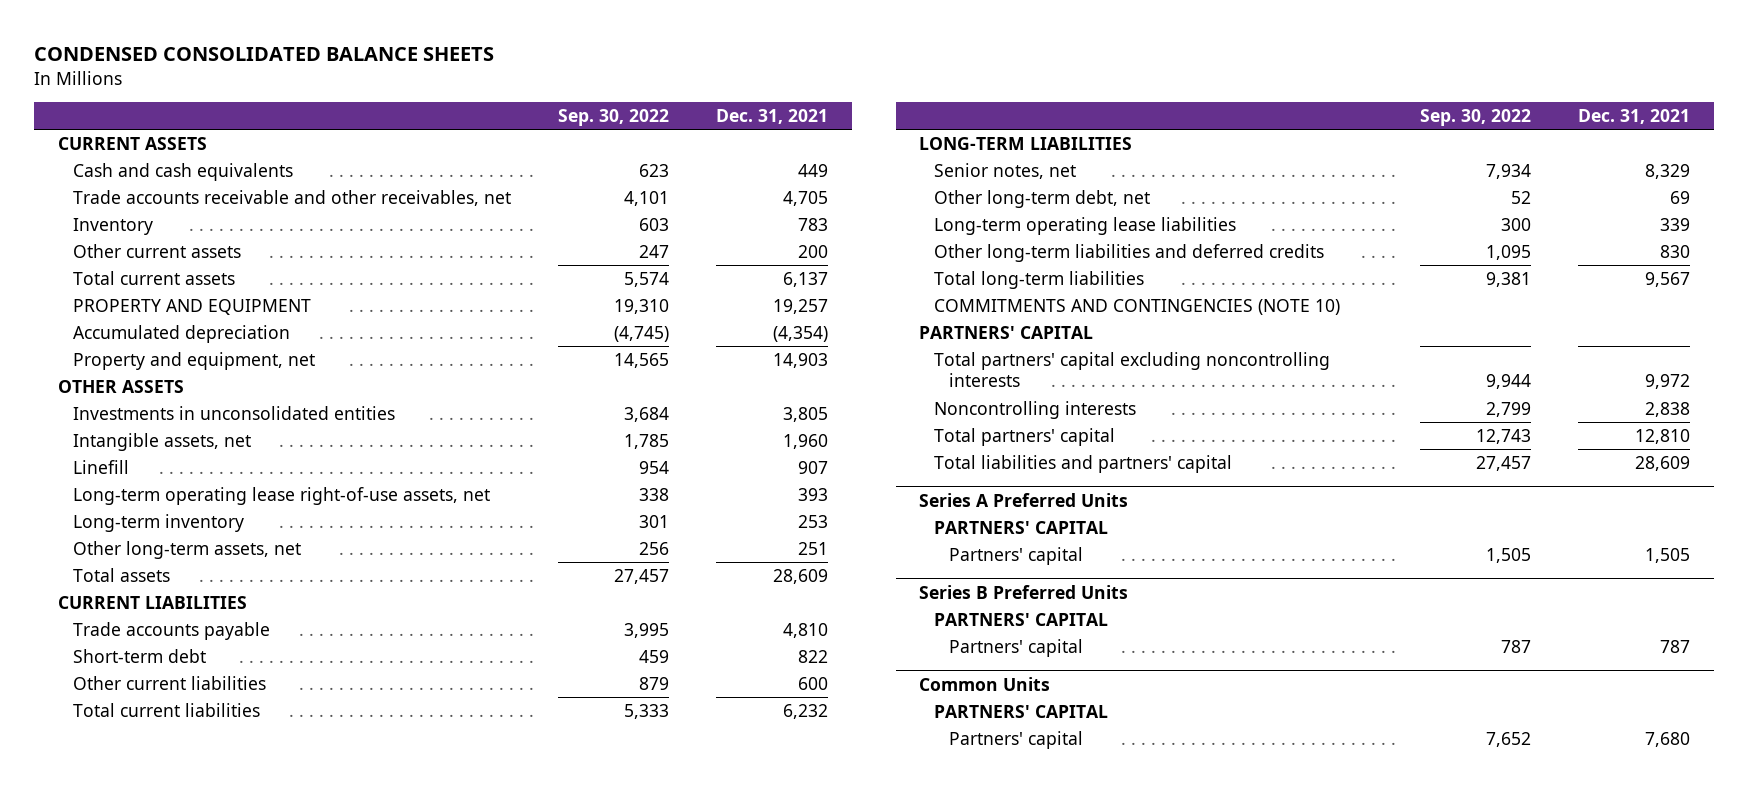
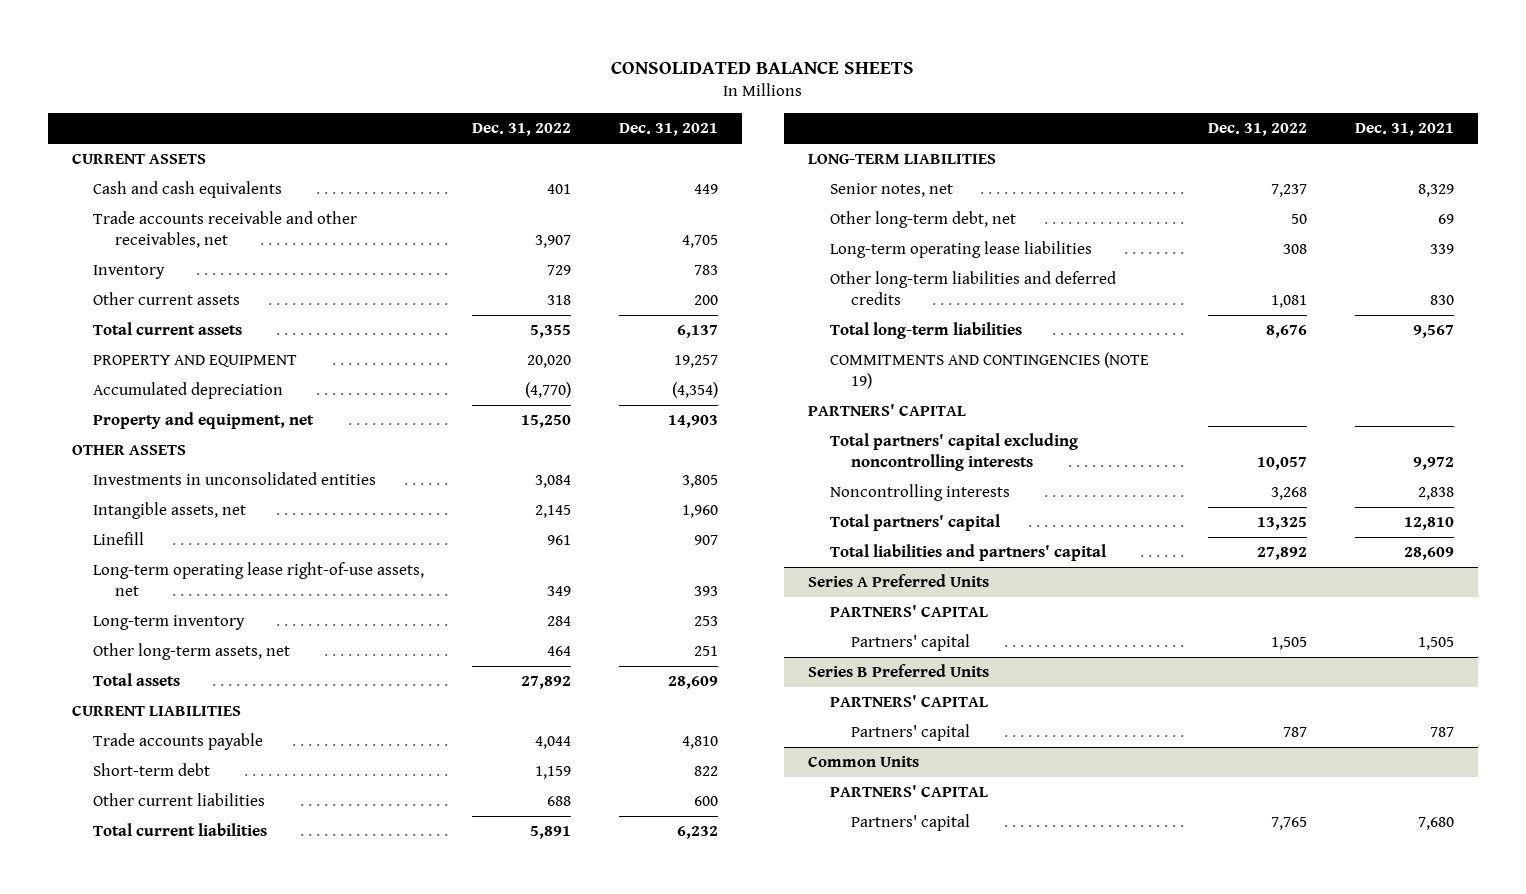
[33,47,494,62] CONDENSED CONSOLIDATED BALANCE SHEETS -> [610,60,914,74] CONSOLIDATED BALANCE SHEETS
[557,109,669,127] Sep. 30, 2022 -> none
none -> [472,123,572,137] Dec. 31, 2022
[934,298,1341,315] COMMITMENTS AND CONTINGENCIES (NOTE 10) -> [829,352,1149,390] COMMITMENTS AND CONTINGENCIES (NOTE 19)

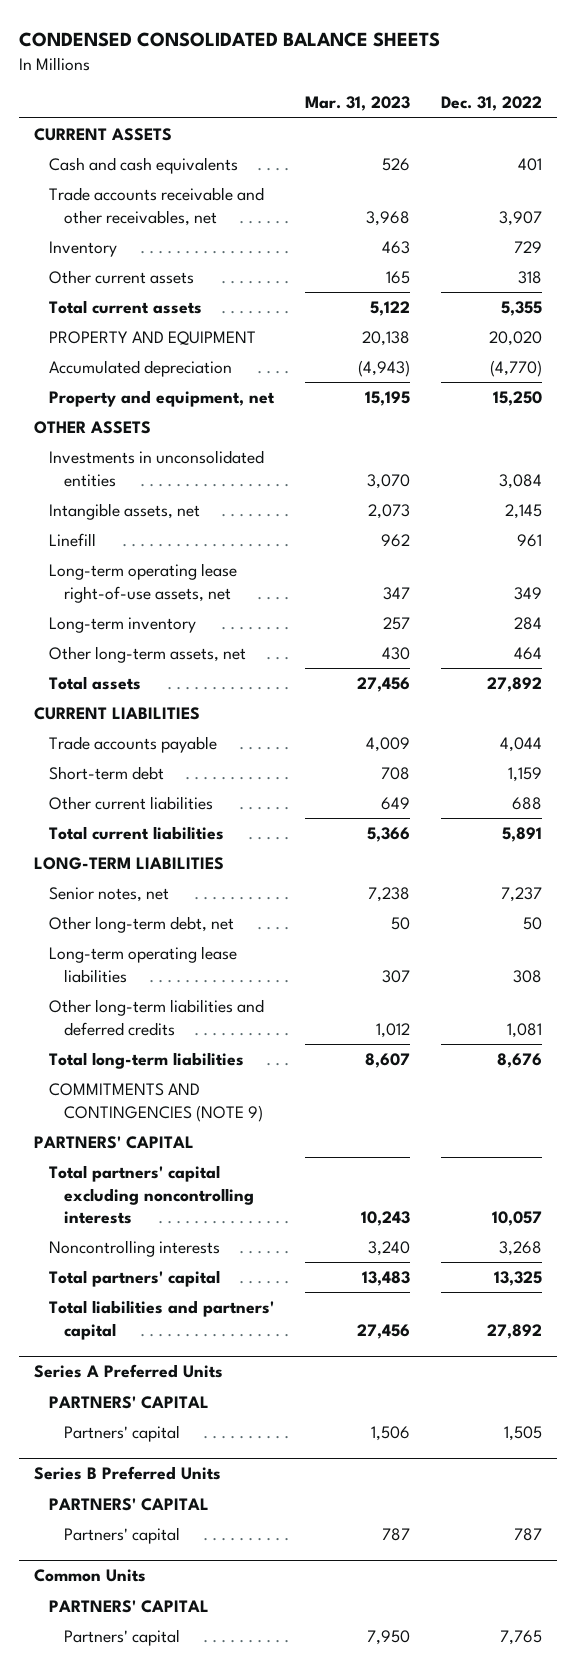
[610,60,914,74] CONSOLIDATED BALANCE SHEETS -> [18,32,440,48] CONDENSED CONSOLIDATED BALANCE SHEETS
[619,123,719,137] Dec. 31, 2021 -> none
none -> [304,96,410,112] Mar. 31, 2023
[829,352,1149,390] COMMITMENTS AND CONTINGENCIES (NOTE 19) -> [49,1082,263,1122] COMMITMENTS AND CONTINGENCIES (NOTE 9)

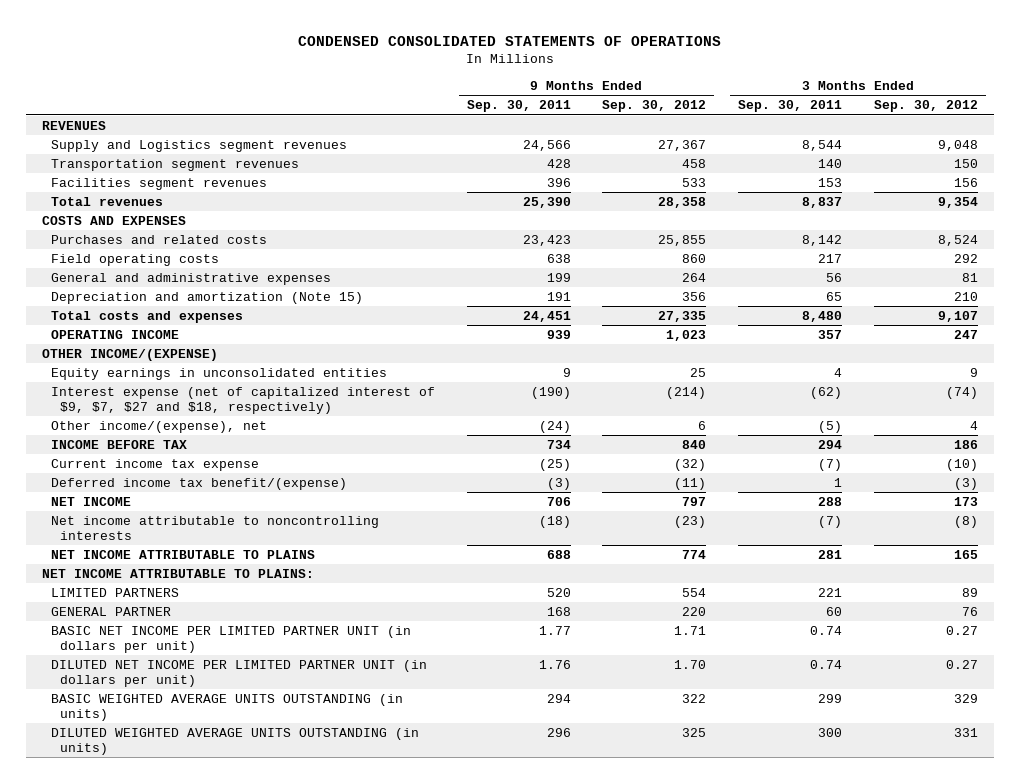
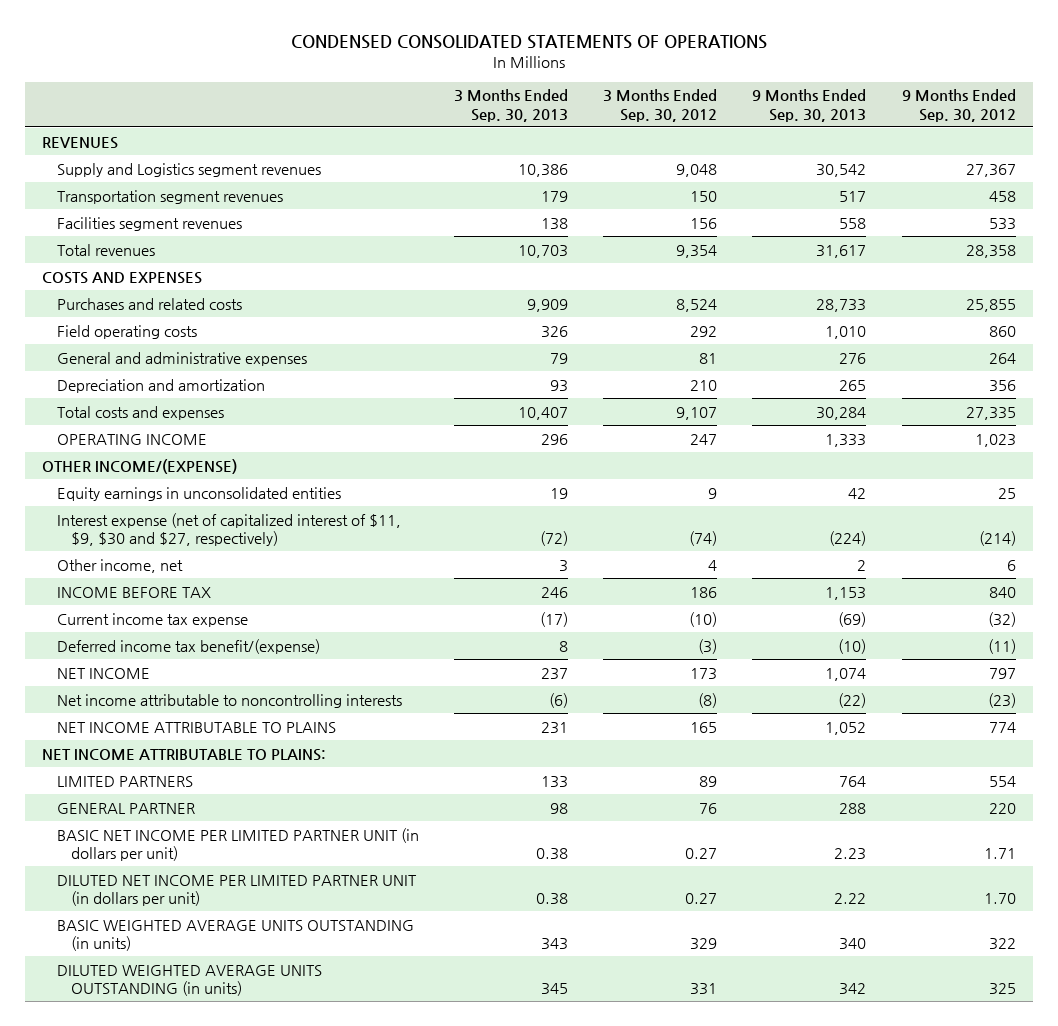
[466,100,571,113] Sep. 30, 2011 -> none
[738,100,843,113] Sep. 30, 2011 -> none
none -> [454,89,569,122] 3 Months Ended Sep. 30, 2013
none -> [752,89,867,122] 9 Months Ended Sep. 30, 2013
[50,291,363,304] Depreciation and amortization (Note 15) -> [56,378,265,393] Depreciation and amortization
[50,386,435,414] Interest expense (net of capitalized interest of $9, $7, $27 and $18, respectively) -> [56,512,401,546] Interest expense (net of capitalized interest of $11, $9, $30 and $27, respectively)
[50,420,267,433] Other income/(expense), net -> [56,558,183,573] Other income, net

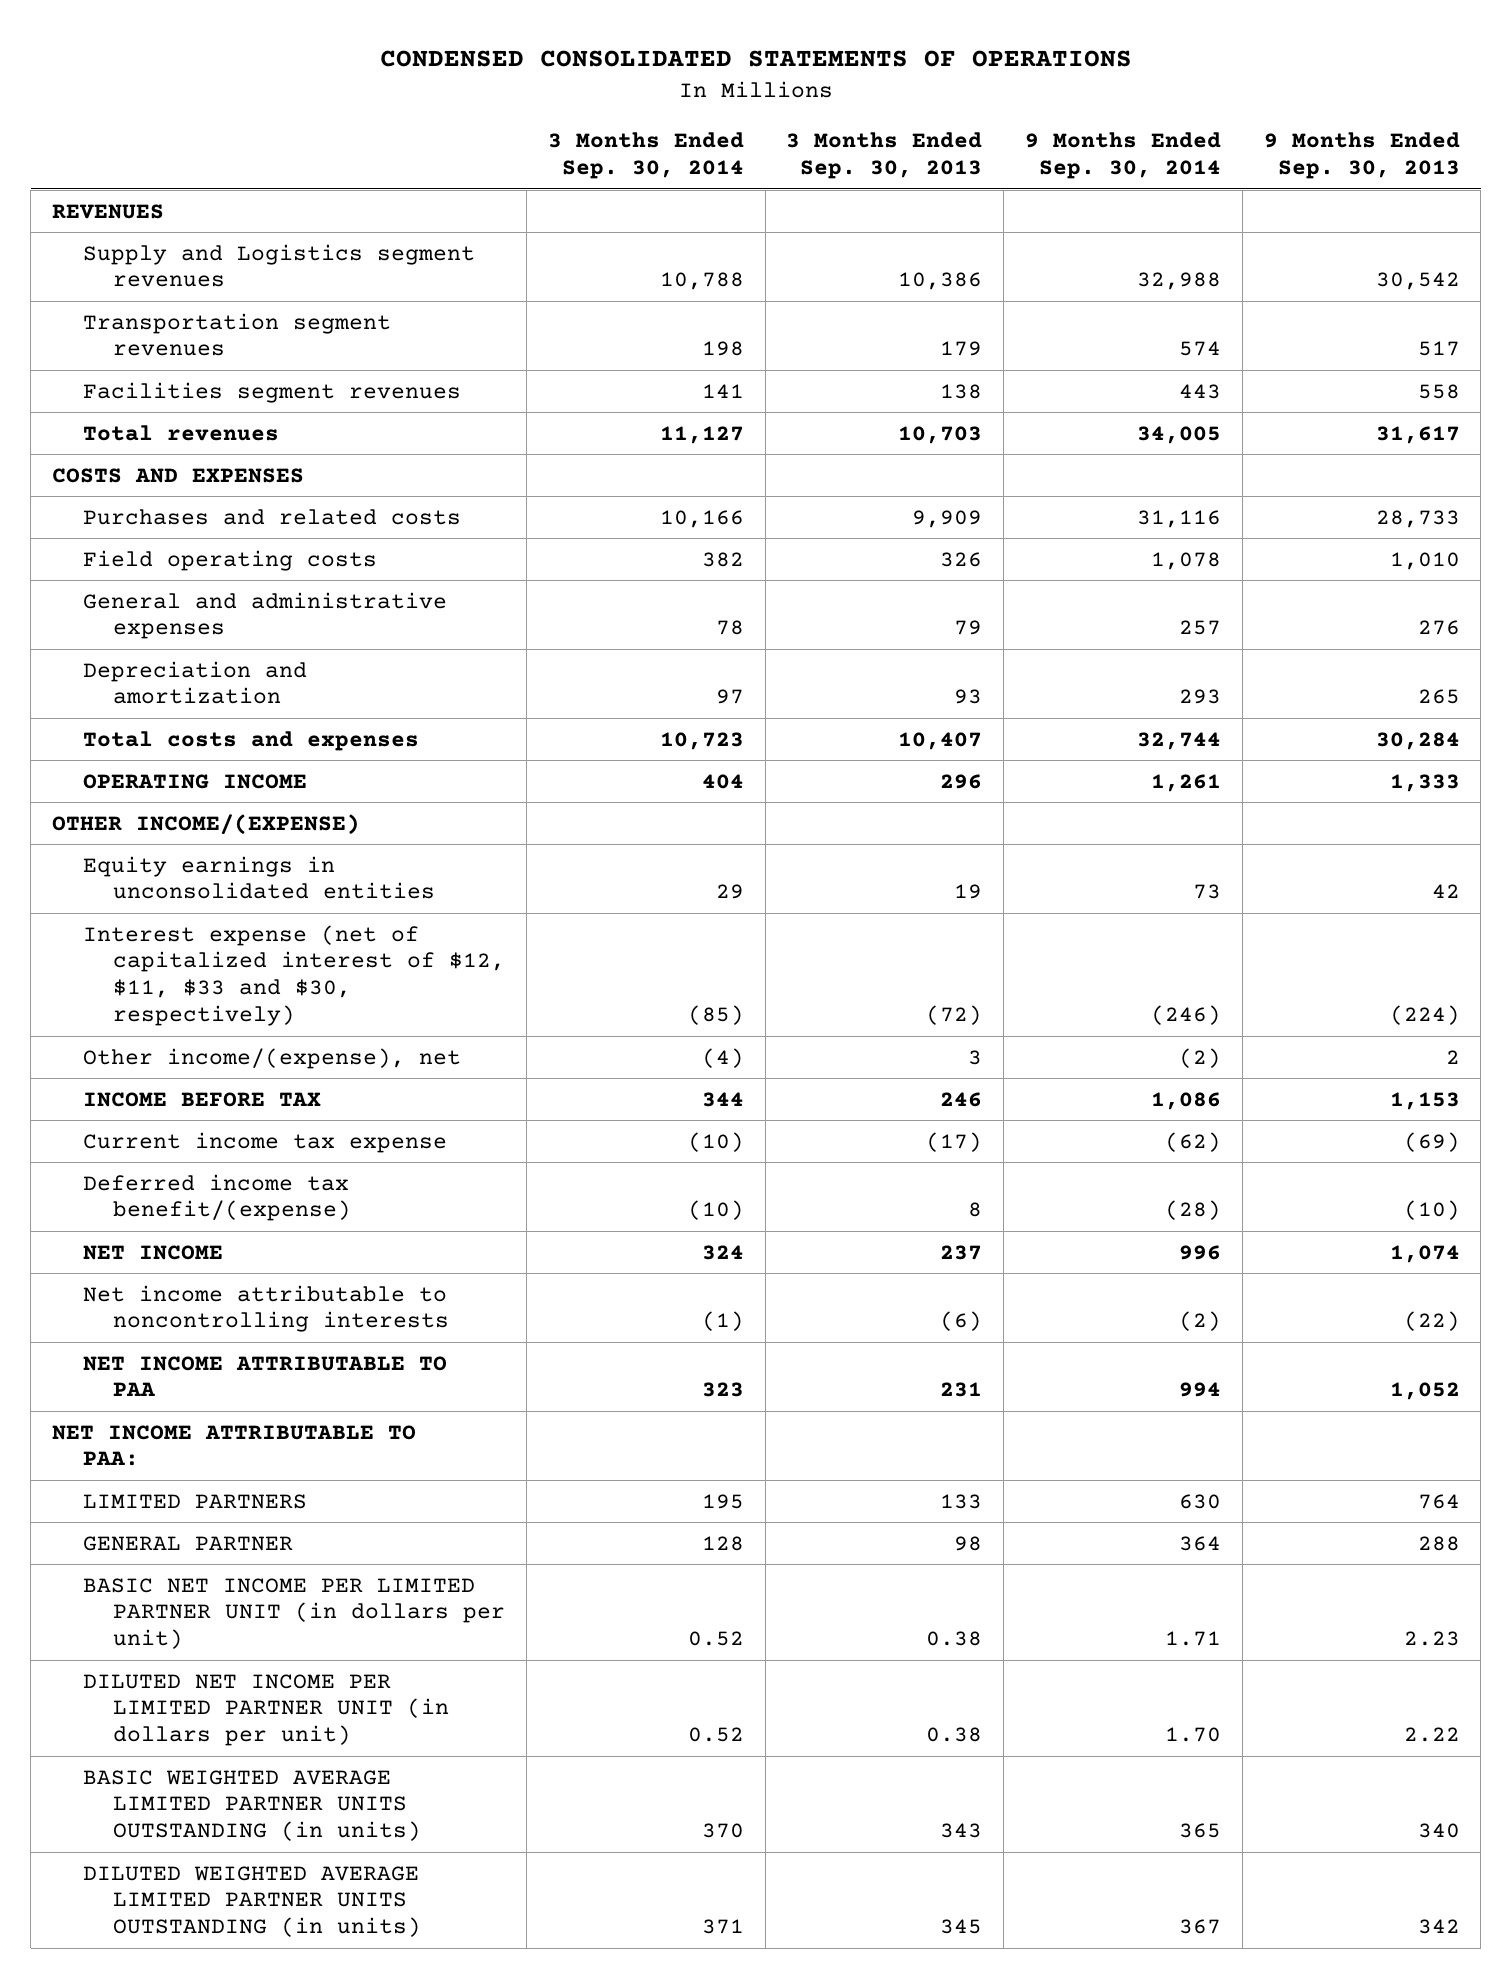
[603,89,718,122] 3 Months Ended Sep. 30, 2012 -> none
[901,89,1016,122] 9 Months Ended Sep. 30, 2012 -> none
none -> [547,132,744,180] 3 Months Ended Sep. 30, 2014
none -> [1024,132,1221,180] 9 Months Ended Sep. 30, 2014
[56,512,401,546] Interest expense (net of capitalized interest of $11, $9, $30 and $27, respectively) -> [82,924,506,1027] Interest expense (net of capitalized interest of $12, $11, $33 and $30, respectively)
[56,558,183,573] Other income, net -> [82,1047,461,1069] Other income/(expense), net
[56,721,336,733] NET INCOME ATTRIBUTABLE TO PLAINS -> [82,1355,447,1397] NET INCOME ATTRIBUTABLE TO PAA
[42,748,327,761] NET INCOME ATTRIBUTABLE TO PLAINS: -> [52,1424,417,1467] NET INCOME ATTRIBUTABLE TO PAA:
[56,919,414,951] BASIC WEIGHTED AVERAGE UNITS OUTSTANDING (in units) -> [82,1769,422,1842] BASIC WEIGHTED AVERAGE LIMITED PARTNER UNITS OUTSTANDING (in units)
[56,964,322,996] DILUTED WEIGHTED AVERAGE UNITS OUTSTANDING (in units) -> [82,1865,422,1938] DILUTED WEIGHTED AVERAGE LIMITED PARTNER UNITS OUTSTANDING (in units)

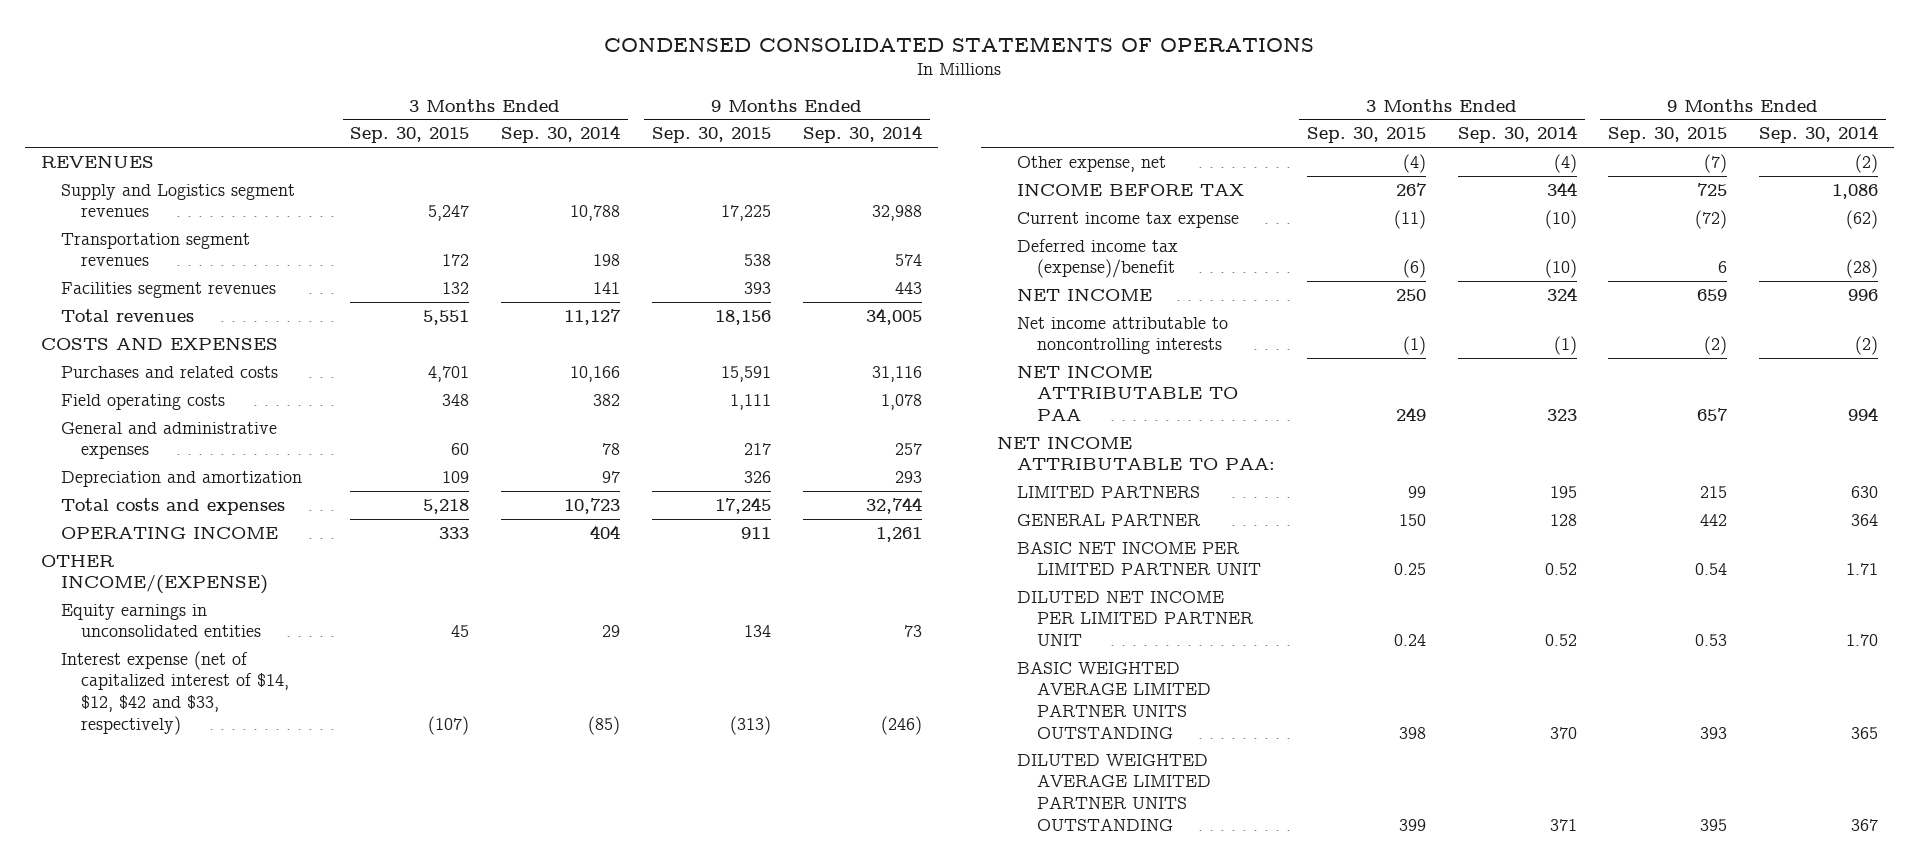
[786,132,983,180] 3 Months Ended Sep. 30, 2013 -> none
[1263,132,1460,180] 9 Months Ended Sep. 30, 2013 -> none
none -> [350,127,470,144] Sep. 30, 2015
none -> [652,127,772,144] Sep. 30, 2015
[82,924,506,1027] Interest expense (net of capitalized interest of $12, $11, $33 and $30, respectively) -> [60,650,289,735] Interest expense (net of capitalized interest of $14, $12, $42 and $33, respectively)
[82,1047,461,1069] Other income/(expense), net -> [1016,155,1166,172] Other expense, net
[82,1173,352,1222] Deferred income tax benefit/(expense) -> [1016,238,1178,279] Deferred income tax (expense)/benefit
[82,1577,506,1650] BASIC NET INCOME PER LIMITED PARTNER UNIT (in dollars per unit) -> [1016,540,1262,576] BASIC NET INCOME PER LIMITED PARTNER UNIT
[82,1673,450,1747] DILUTED NET INCOME PER LIMITED PARTNER UNIT (in dollars per unit) -> [1016,590,1255,646] DILUTED NET INCOME PER LIMITED PARTNER UNIT
[82,1769,422,1842] BASIC WEIGHTED AVERAGE LIMITED PARTNER UNITS OUTSTANDING (in units) -> [1016,660,1212,739] BASIC WEIGHTED AVERAGE LIMITED PARTNER UNITS OUTSTANDING
[82,1865,422,1938] DILUTED WEIGHTED AVERAGE LIMITED PARTNER UNITS OUTSTANDING (in units) -> [1016,753,1212,831] DILUTED WEIGHTED AVERAGE LIMITED PARTNER UNITS OUTSTANDING

